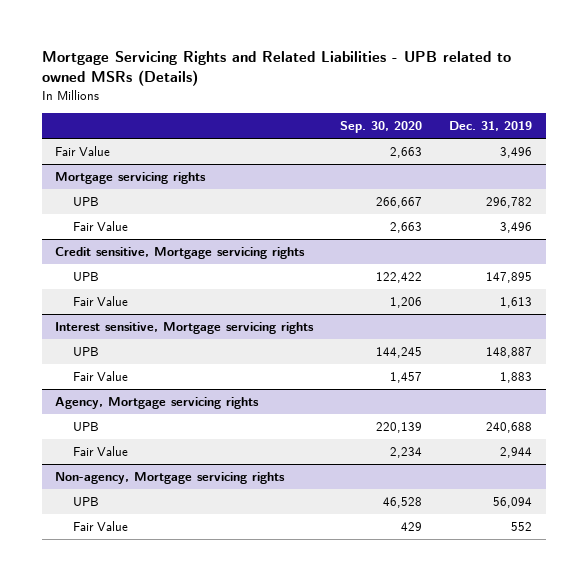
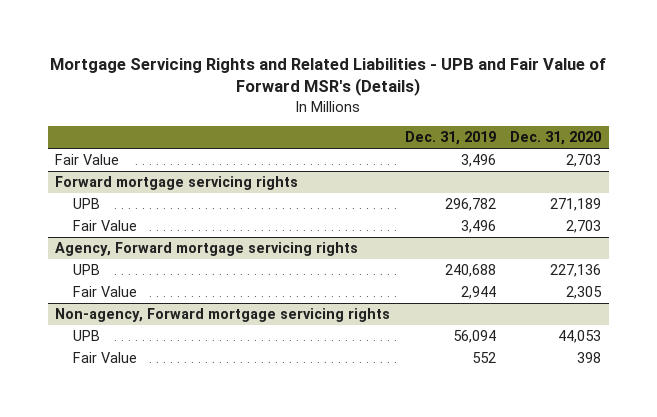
[41,50,511,87] Mortgage Servicing Rights and Related Liabilities - UPB related to owned MSRs (Details) -> [50,58,607,97] Mortgage Servicing Rights and Related Liabilities - UPB and Fair Value of Forward MSR's (Details)
[340,121,423,134] Sep. 30, 2020 -> none
none -> [510,131,602,146] Dec. 31, 2020
[55,172,207,185] Mortgage servicing rights -> [55,176,299,191] Forward mortgage servicing rights
[55,247,306,260] Credit sensitive, Mortgage servicing rights -> none
[72,272,99,282] UPB -> none
[72,296,128,307] Fair Value -> none
[55,322,315,335] Interest sensitive, Mortgage servicing rights -> none
[72,347,99,357] UPB -> none
[72,371,128,382] Fair Value -> none
[55,397,260,410] Agency, Mortgage servicing rights -> [55,242,359,257] Agency, Forward mortgage servicing rights
[55,472,286,485] Non-agency, Mortgage servicing rights -> [55,308,391,323] Non-agency, Forward mortgage servicing rights

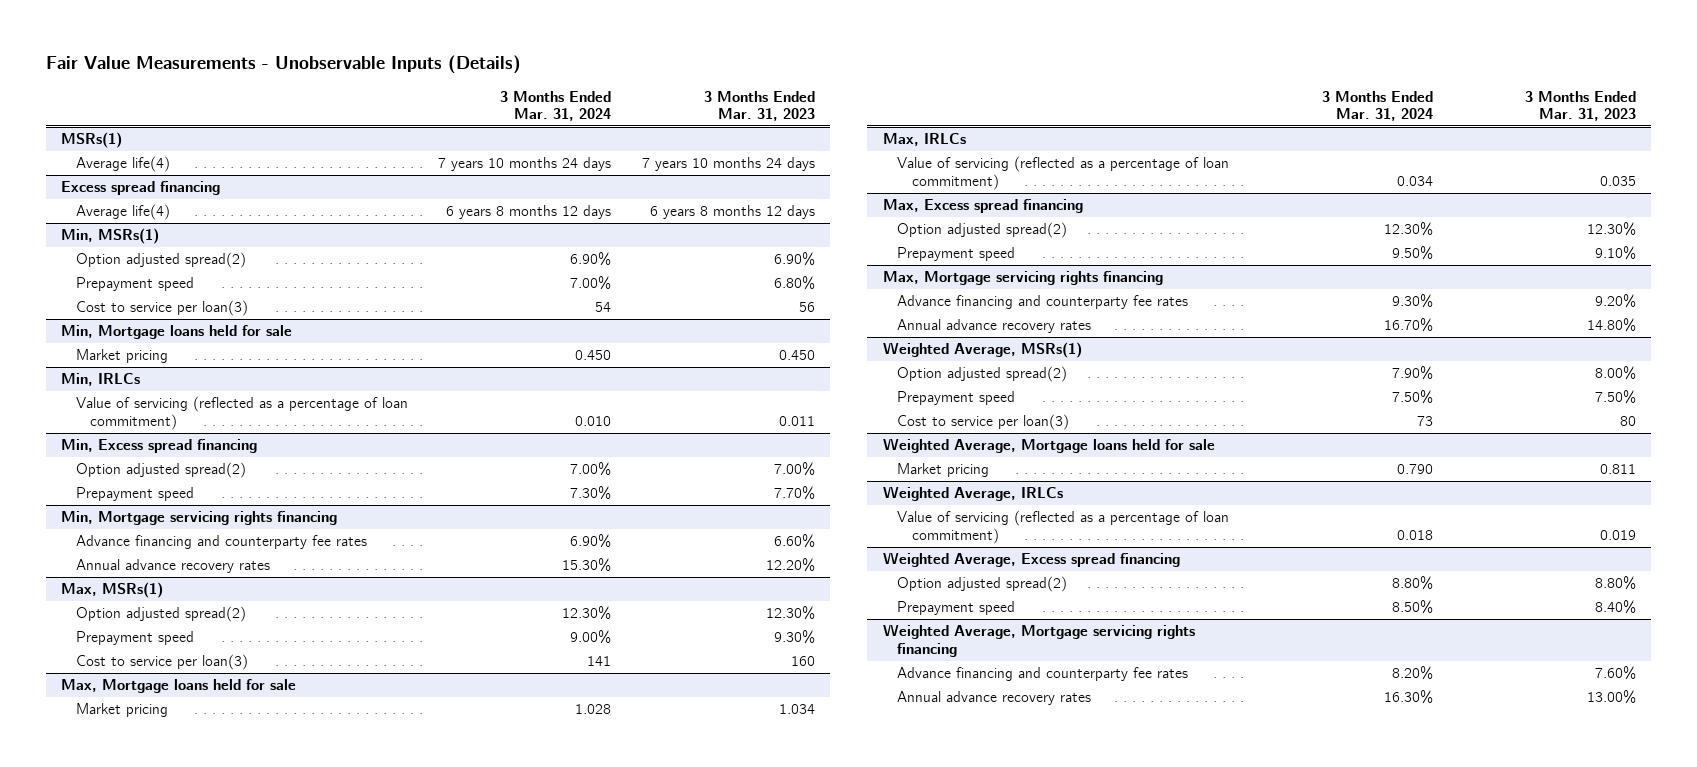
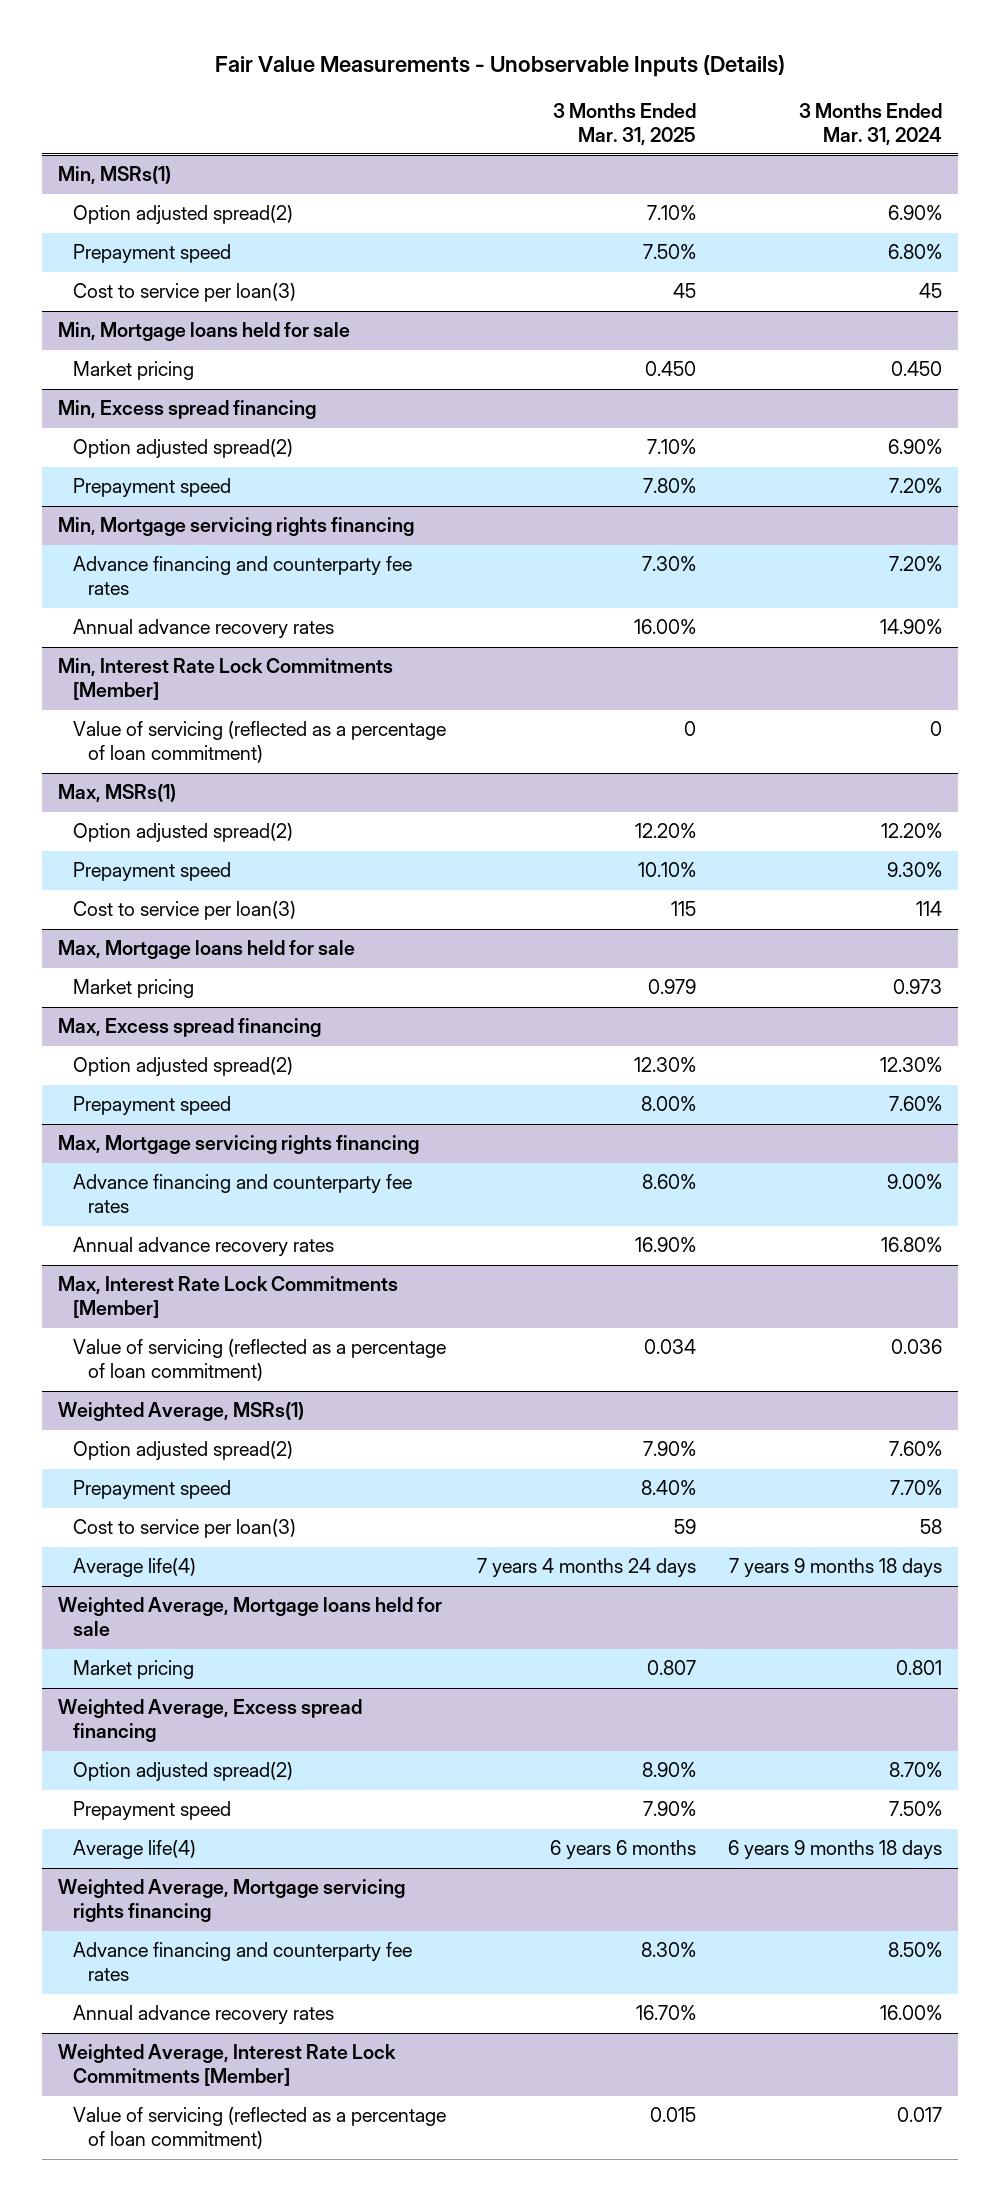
[703,90,815,122] 3 Months Ended Mar. 31, 2023 -> none
none -> [553,102,697,145] 3 Months Ended Mar. 31, 2025
[61,132,123,149] MSRs(1) -> none
[75,156,170,173] Average life(4) -> none
[61,181,221,196] Excess spread financing -> none
[75,204,170,221] Average life(4) -> none
[570,276,612,291] 7.00% -> [887,244,942,260] 6.80%
[595,302,612,313] 54 -> [918,283,942,299] 45
[61,373,141,387] Min, IRLCs -> none
[75,396,408,430] Value of servicing (reflected as a percentage of loan commitment) -> none
[570,462,612,477] 7.00% -> [887,439,942,455] 6.90%
[570,486,612,501] 7.30% -> [888,478,942,494] 7.20%
[570,534,612,549] 6.90% -> [888,556,942,572] 7.20%
[562,558,612,573] 15.30% -> [879,619,942,635] 14.90%
none -> [57,658,393,701] Min, Interest Rate Lock Commitments [Member]
none -> [72,721,446,764] Value of servicing (reflected as a percentage of loan commitment)
[562,606,612,621] 12.30% -> [880,823,942,839] 12.20%
[570,630,612,645] 9.00% -> [886,862,942,878] 9.30%
[587,656,612,667] 141 -> [915,901,942,917] 114
[882,133,966,147] Max, IRLCs -> none
[897,156,1230,190] Value of servicing (reflected as a percentage of loan commitment) -> none
[575,704,612,715] 1.028 -> [892,979,942,995] 0.973
[1391,246,1433,261] 9.50% -> [888,1096,942,1112] 7.60%
[1391,294,1433,309] 9.30% -> [886,1174,942,1190] 9.00%
[1383,318,1433,333] 16.70% -> [880,1237,942,1253] 16.80%
none -> [57,1276,398,1319] Max, Interest Rate Lock Commitments [Member]
none -> [72,1339,446,1382] Value of servicing (reflected as a percentage of loan commitment)
[1391,366,1433,381] 7.90% -> [888,1441,942,1457] 7.60%
[1391,390,1433,405] 7.50% -> [889,1480,942,1496] 7.70%
[1416,416,1433,427] 73 -> [919,1519,942,1535] 58
none -> [72,1558,196,1578] Average life(4)
[882,486,1063,502] Weighted Average, IRLCs -> none
[897,510,1230,544] Value of servicing (reflected as a percentage of loan commitment) -> none
[1396,464,1433,475] 0.790 -> [895,1660,942,1676] 0.801
[1391,576,1433,591] 8.80% -> [888,1762,942,1778] 8.70%
[1391,600,1433,615] 8.50% -> [888,1801,942,1817] 7.50%
none -> [72,1840,196,1860] Average life(4)
[1391,666,1433,681] 8.20% -> [887,1942,942,1958] 8.50%
[1383,690,1433,705] 16.30% -> [879,2005,942,2021] 16.00%
none -> [57,2044,396,2087] Weighted Average, Interest Rate Lock Commitments [Member]
none -> [72,2107,446,2150] Value of servicing (reflected as a percentage of loan commitment)

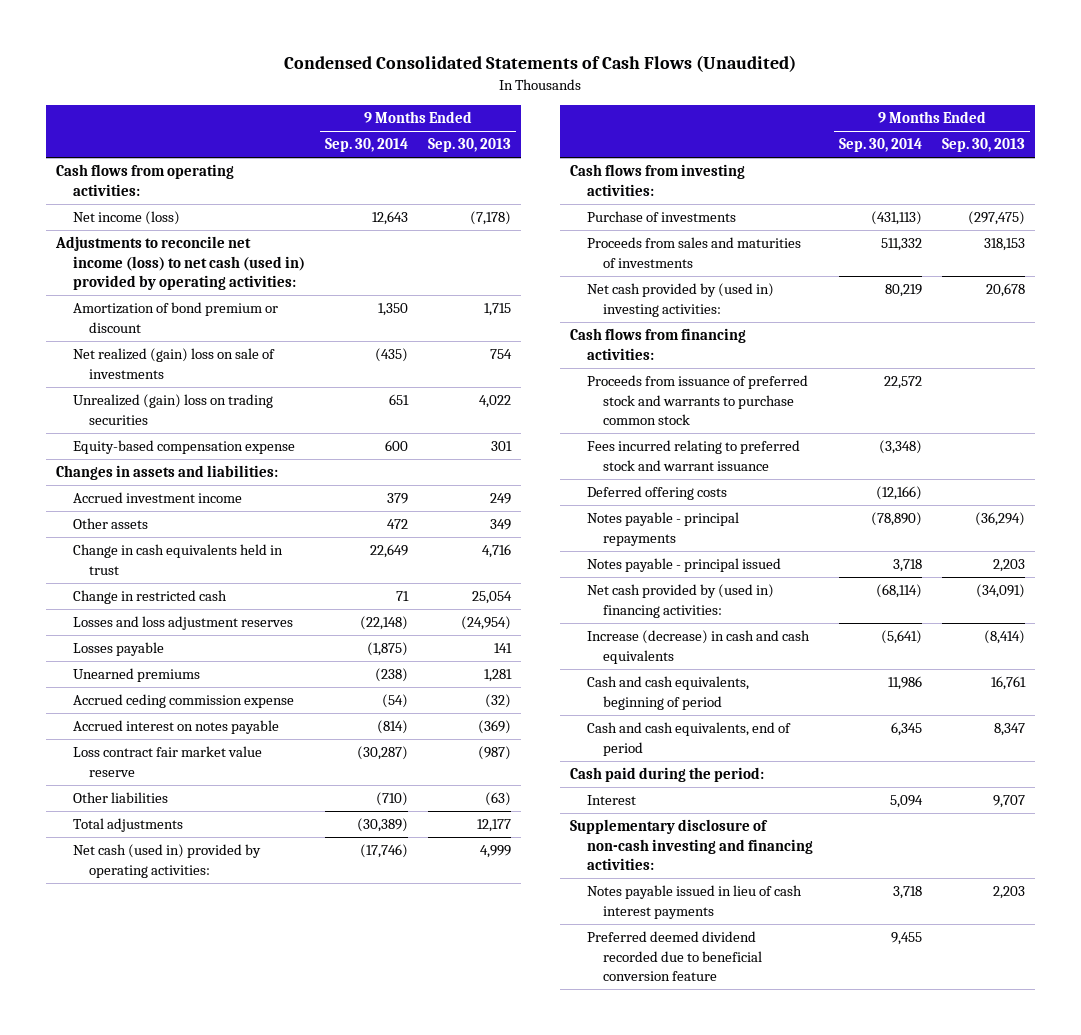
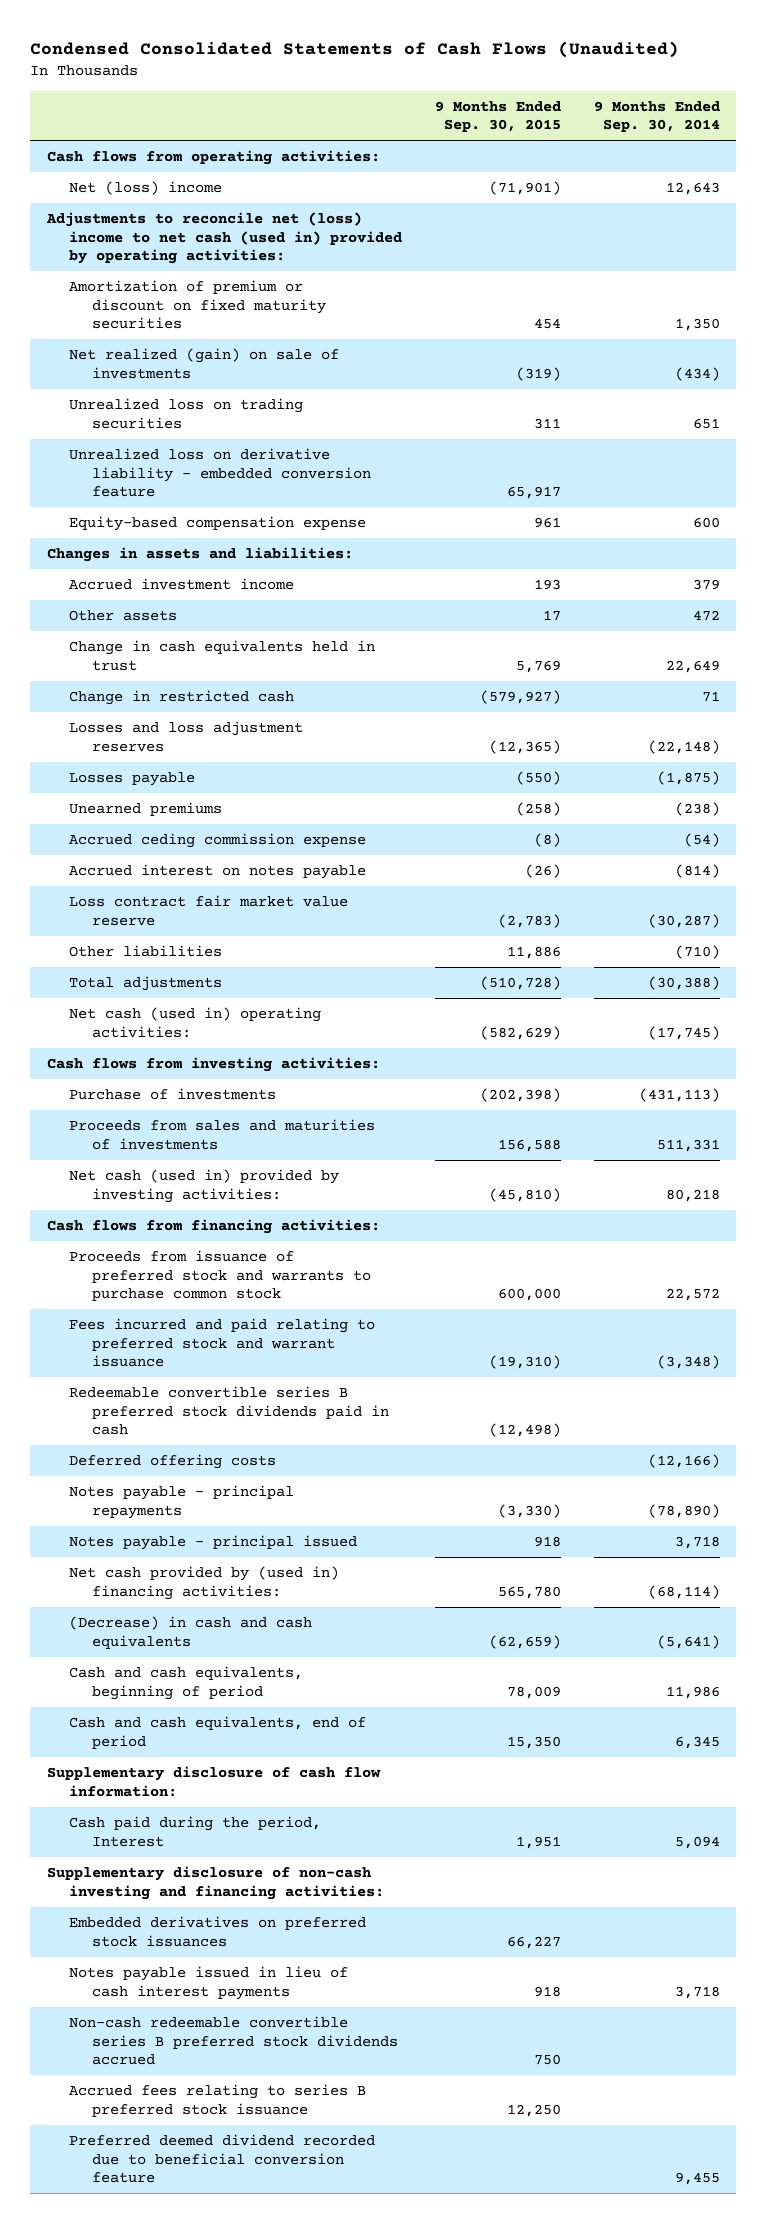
[428,138,512,153] Sep. 30, 2013 -> none
none -> [435,100,562,133] 9 Months Ended Sep. 30, 2015
[72,211,180,226] Net income (loss) -> [69,180,223,195] Net (loss) income
[54,236,305,291] Adjustments to reconcile net income (loss) to net cash (used in) provided by operating activities: -> [45,211,403,265] Adjustments to reconcile net (loss) income to net cash (used in) provided by operating activities:
[72,302,278,333] Amortization of bond premium or discount -> [69,279,327,330] Amortization of premium or discount on fixed maturity securities
[72,348,275,379] Net realized (gain) loss on sale of investments -> [69,347,340,379] Net realized (gain) on sale of investments
[374,348,408,363] (435) -> [675,366,721,381] (434)
[72,394,273,425] Unrealized (gain) loss on trading securities -> [69,397,304,429] Unrealized loss on trading securities
none -> [69,447,372,498] Unrealized loss on derivative liability - embedded conversion feature
[356,818,408,833] (30,389) -> [648,975,721,990] (30,388)
[72,844,261,878] Net cash (used in) provided by operating activities: -> [69,1006,322,1038] Net cash (used in) operating activities:
[359,844,408,859] (17,746) -> [648,1025,721,1040] (17,745)
[880,238,922,252] 511,332 -> [657,1138,721,1152] 511,331
[586,283,774,317] Net cash provided by (used in) investing activities: -> [69,1168,340,1203] Net cash (used in) provided by investing activities:
[884,284,922,298] 80,219 -> [666,1188,721,1202] 80,218
[586,440,800,471] Fees incurred relating to preferred stock and warrant issuance -> [69,1317,376,1368] Fees incurred and paid relating to preferred stock and warrant issuance
none -> [69,1385,390,1436] Redeemable convertible series B preferred stock dividends paid in cash
[586,630,810,664] Increase (decrease) in cash and cash equivalents -> [69,1615,313,1649] (Decrease) in cash and cash equivalents
[569,767,764,783] Cash paid during the period: -> none
none -> [46,1765,381,1797] Supplementary disclosure of cash flow information:
[586,795,636,806] Interest -> [69,1815,322,1847] Cash paid during the period, Interest
none -> [69,1915,367,1947] Embedded derivatives on preferred stock issuances
none -> [69,2015,399,2066] Non-cash redeemable convertible series B preferred stock dividends accrued
none -> [69,2083,367,2117] Accrued fees relating to series B preferred stock issuance

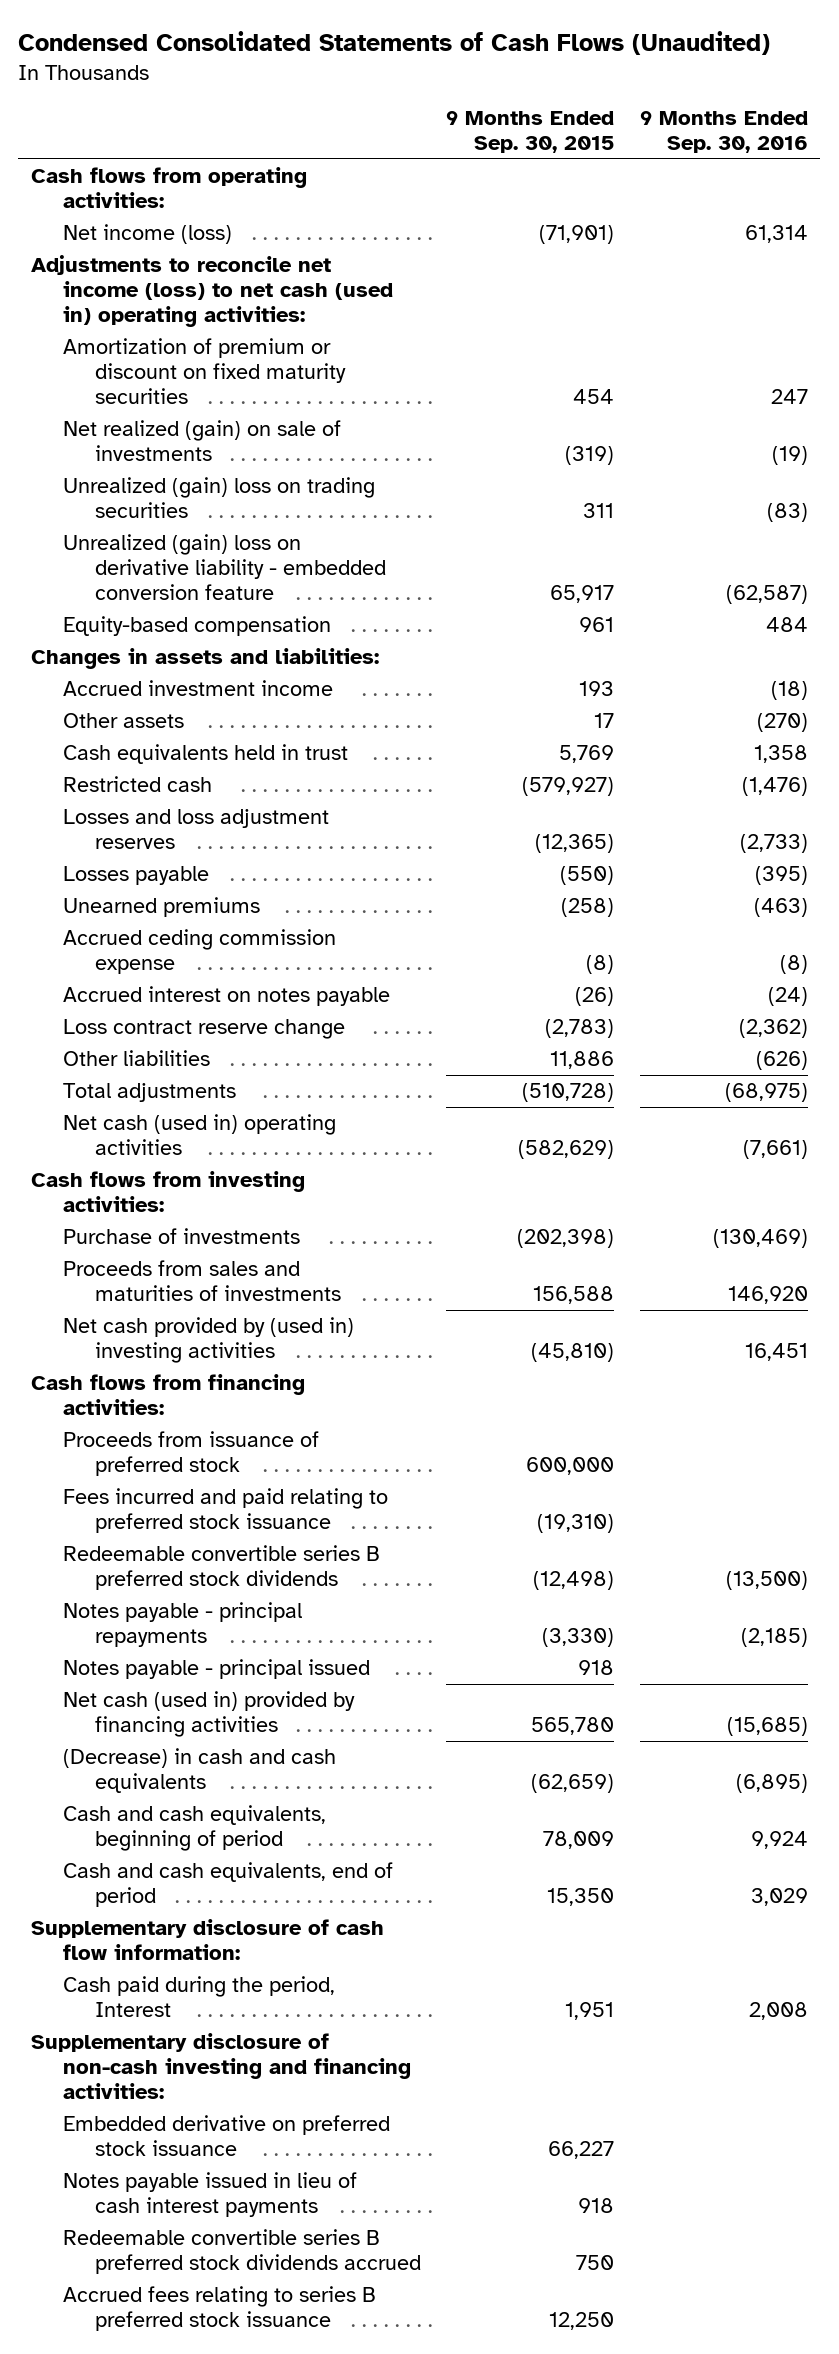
[594,100,721,133] 9 Months Ended Sep. 30, 2014 -> none
none -> [639,111,808,153] 9 Months Ended Sep. 30, 2016
[69,180,223,195] Net (loss) income -> [62,224,232,245] Net income (loss)
[45,211,403,265] Adjustments to reconcile net (loss) income to net cash (used in) provided by operating activities: -> [31,255,393,327] Adjustments to reconcile net income (loss) to net cash (used in) operating activities:
[69,397,304,429] Unrealized loss on trading securities -> [62,477,375,519] Unrealized (gain) loss on trading securities
[69,447,372,498] Unrealized loss on derivative liability - embedded conversion feature -> [62,534,386,600] Unrealized (gain) loss on derivative liability - embedded conversion feature
[69,515,367,531] Equity-based compensation expense -> [62,616,331,637] Equity-based compensation
[69,639,376,671] Change in cash equivalents held in trust -> [62,744,348,765] Cash equivalents held in trust
[69,689,295,705] Change in restricted cash -> [62,776,212,793] Restricted cash
[69,894,349,926] Loss contract fair market value reserve -> [62,1019,345,1040] Loss contract reserve change
[69,1006,322,1038] Net cash (used in) operating activities: -> [62,1114,336,1156] Net cash (used in) operating activities
[69,1168,340,1203] Net cash (used in) provided by investing activities: -> [62,1317,354,1364] Net cash provided by (used in) investing activities
[69,1453,277,1469] Deferred offering costs -> none
[69,1249,372,1302] Proceeds from issuance of preferred stock and warrants to purchase common stock -> [62,1431,319,1477] Proceeds from issuance of preferred stock
[69,1317,376,1368] Fees incurred and paid relating to preferred stock and warrant issuance -> [62,1488,388,1534] Fees incurred and paid relating to preferred stock issuance
[69,1385,390,1436] Redeemable convertible series B preferred stock dividends paid in cash -> [62,1545,380,1591] Redeemable convertible series B preferred stock dividends
[69,1565,340,1600] Net cash provided by (used in) financing activities: -> [62,1691,355,1738] Net cash (used in) provided by financing activities
[69,1915,367,1947] Embedded derivatives on preferred stock issuances -> [62,2115,390,2157] Embedded derivative on preferred stock issuance
[69,2015,399,2066] Non-cash redeemable convertible series B preferred stock dividends accrued -> [62,2229,421,2275] Redeemable convertible series B preferred stock dividends accrued
[69,2133,376,2184] Preferred deemed dividend recorded due to beneficial conversion feature -> none

